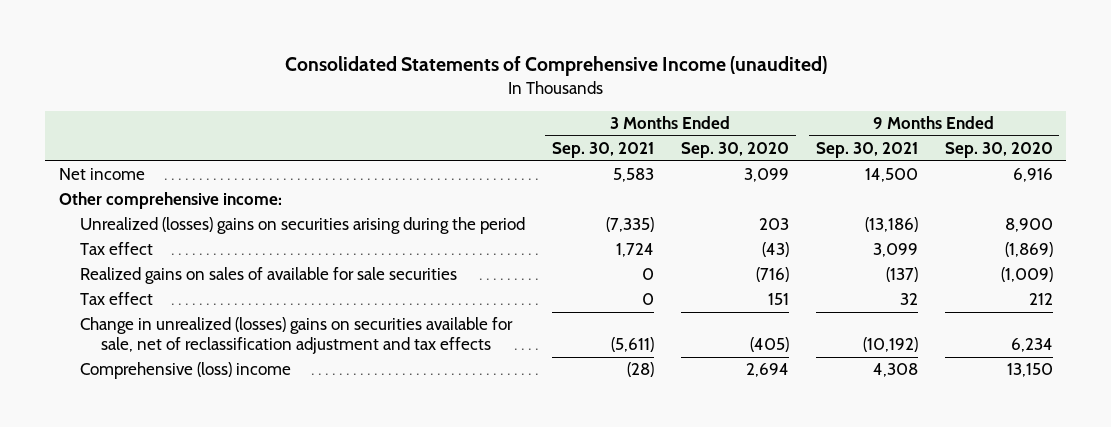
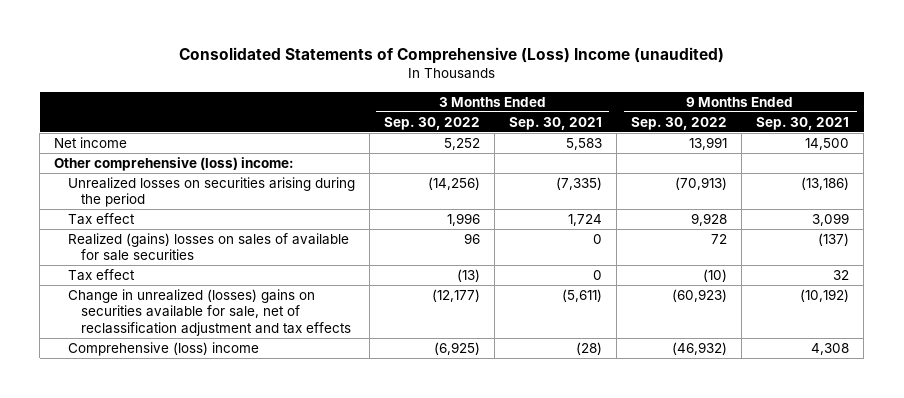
[284,56,827,77] Consolidated Statements of Comprehensive Income (unaudited) -> [178,47,724,65] Consolidated Statements of Comprehensive (Loss) Income (unaudited)
[680,142,789,159] Sep. 30, 2020 -> none
[944,142,1053,159] Sep. 30, 2020 -> none
none -> [383,116,480,130] Sep. 30, 2022
none -> [631,116,728,130] Sep. 30, 2022
[58,192,282,210] Other comprehensive income: -> [54,156,295,171] Other comprehensive (loss) income:
[80,217,526,235] Unrealized (losses) gains on securities arising during the period -> [67,176,355,208] Unrealized losses on securities arising during the period
[80,267,458,285] Realized gains on sales of available for sale securities -> [67,232,349,262] Realized (gains) losses on sales of available for sale securities

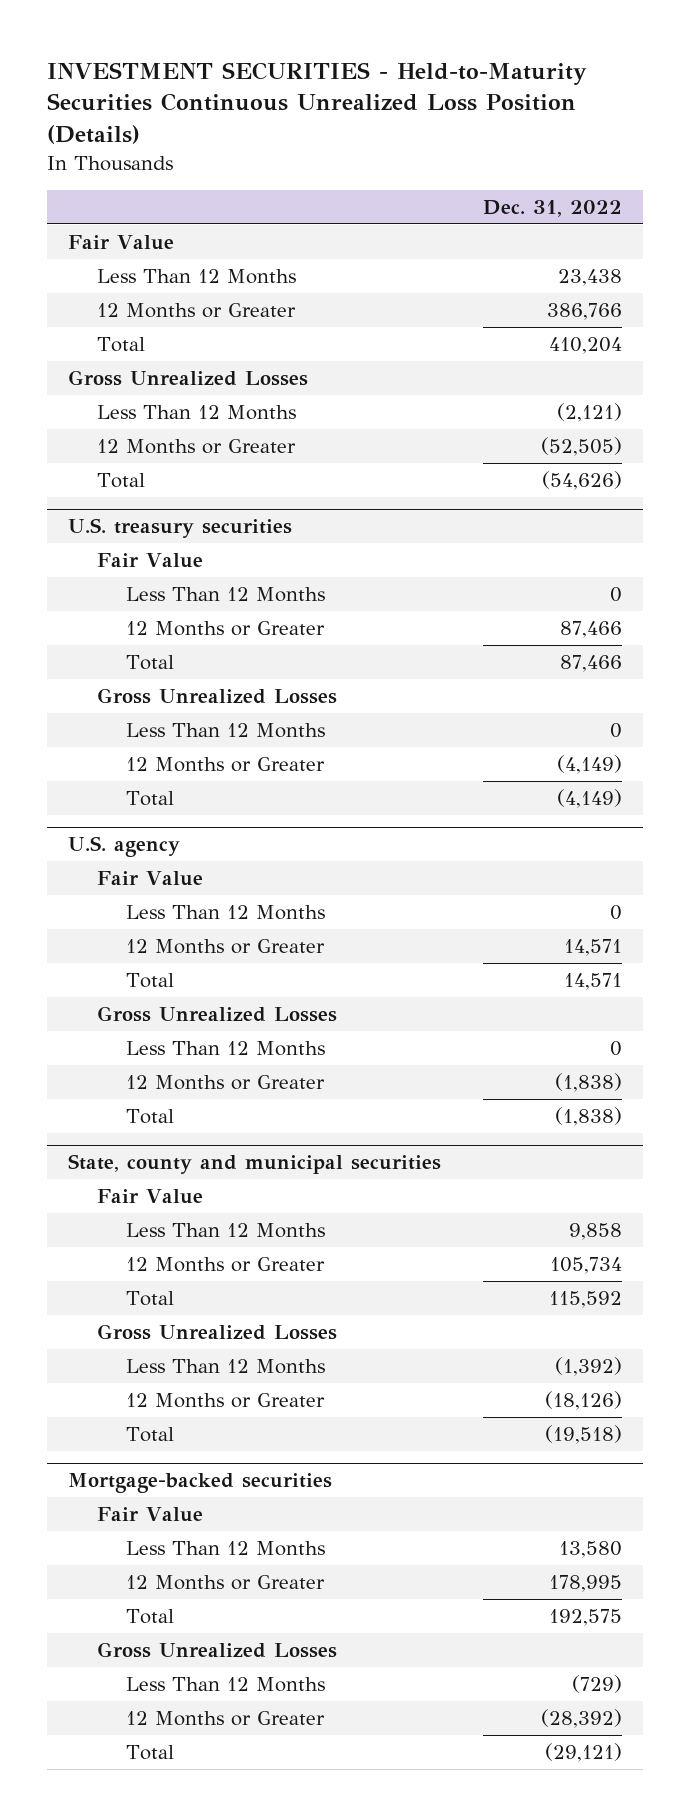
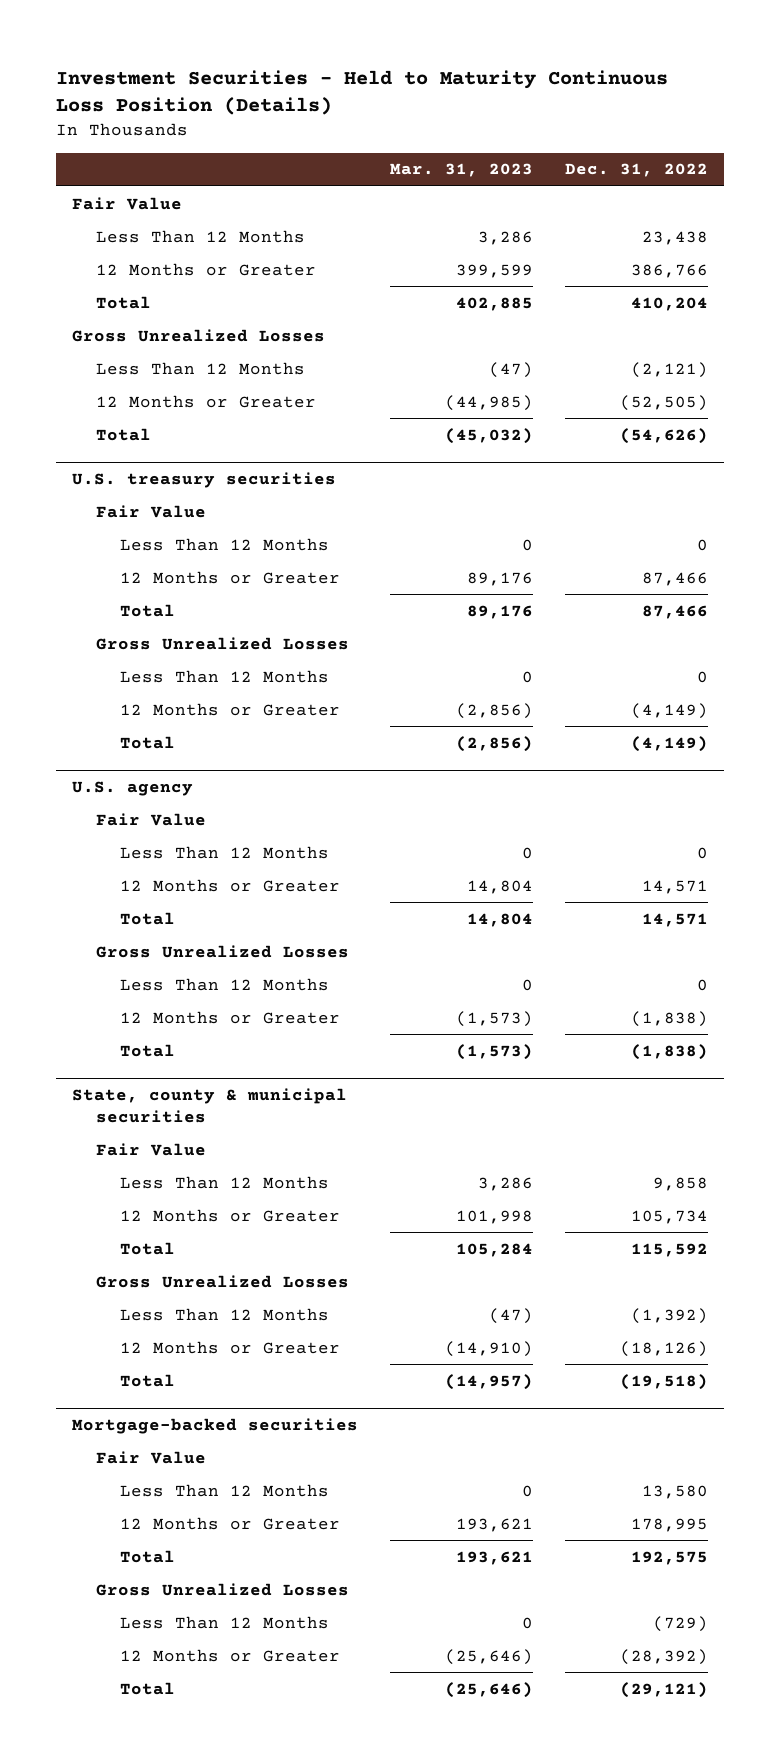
[46,61,587,145] INVESTMENT SECURITIES - Held-to-Maturity Securities Continuous Unrealized Loss Position (Details) -> [56,69,669,116] Investment Securities - Held to Maturity Continuous Loss Position (Details)
none -> [390,163,534,178] Mar. 31, 2023
[67,1153,441,1174] State, county and municipal securities -> [72,1087,348,1123] State, county & municipal securities

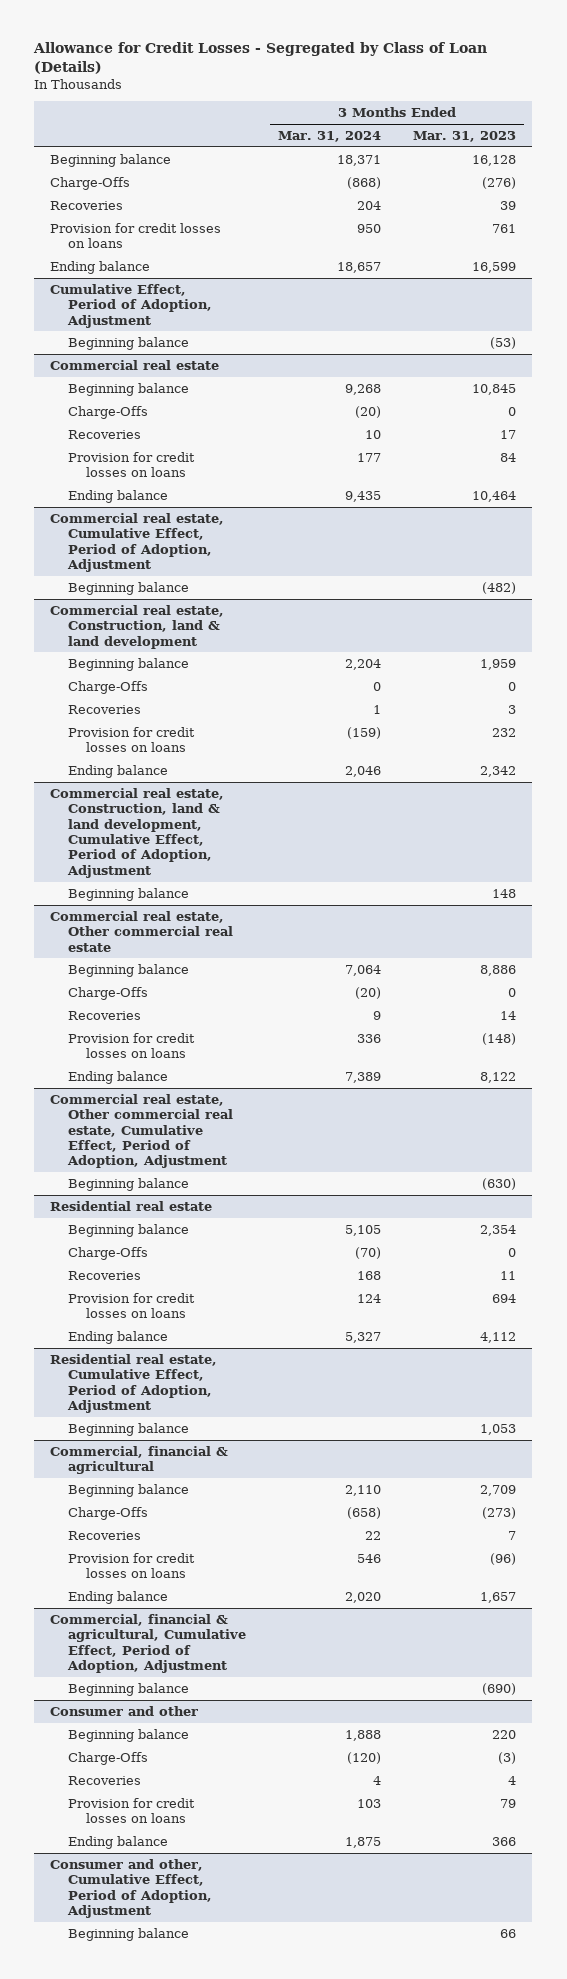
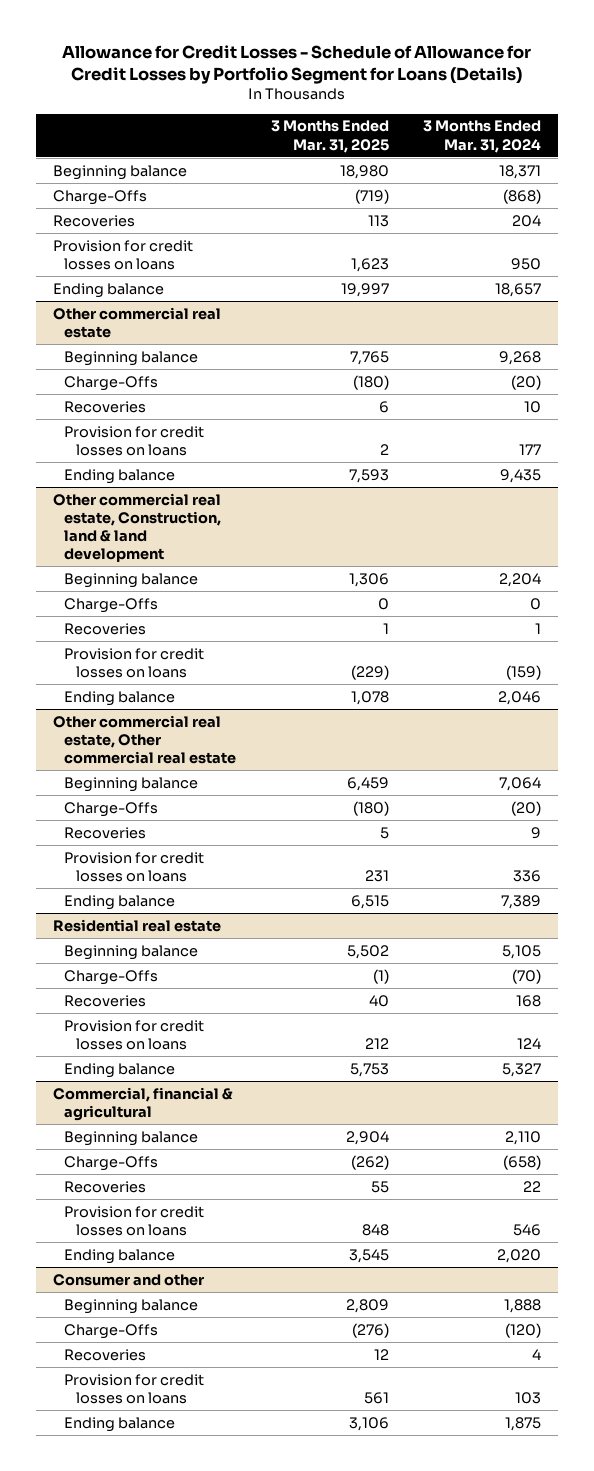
[33,42,488,75] Allowance for Credit Losses - Segregated by Class of Loan (Details) -> [61,44,531,85] Allowance for Credit Losses - Schedule of Allowance for Credit Losses by Portfolio Segment for Loans (Details)
[413,130,517,142] Mar. 31, 2023 -> none
none -> [270,120,389,153] 3 Months Ended Mar. 31, 2025
[50,283,212,328] Cumulative Effect, Period of Adoption, Adjustment -> none
[67,336,189,350] Beginning balance -> none
[50,359,220,370] Commercial real estate -> [52,306,221,338] Other commercial real estate
[50,512,225,572] Commercial real estate, Cumulative Effect, Period of Adoption, Adjustment -> none
[67,581,189,595] Beginning balance -> none
[50,604,225,649] Commercial real estate, Construction, land & land development -> [52,492,222,563] Other commercial real estate, Construction, land & land development
[50,787,225,878] Commercial real estate, Construction, land & land development, Cumulative Effect, Period of Adoption, Adjustment -> none
[67,887,189,901] Beginning balance -> none
[50,910,233,952] Commercial real estate, Other commercial real estate -> [52,714,237,765] Other commercial real estate, Other commercial real estate
[50,1093,233,1169] Commercial real estate, Other commercial real estate, Cumulative Effect, Period of Adoption, Adjustment -> none
[67,1177,189,1191] Beginning balance -> none
[50,1353,218,1413] Residential real estate, Cumulative Effect, Period of Adoption, Adjustment -> none
[67,1422,189,1436] Beginning balance -> none
[50,1613,246,1673] Commercial, financial & agricultural, Cumulative Effect, Period of Adoption, Adjustment -> none
[67,1682,189,1696] Beginning balance -> none
[50,1858,212,1918] Consumer and other, Cumulative Effect, Period of Adoption, Adjustment -> none
[67,1927,189,1941] Beginning balance -> none

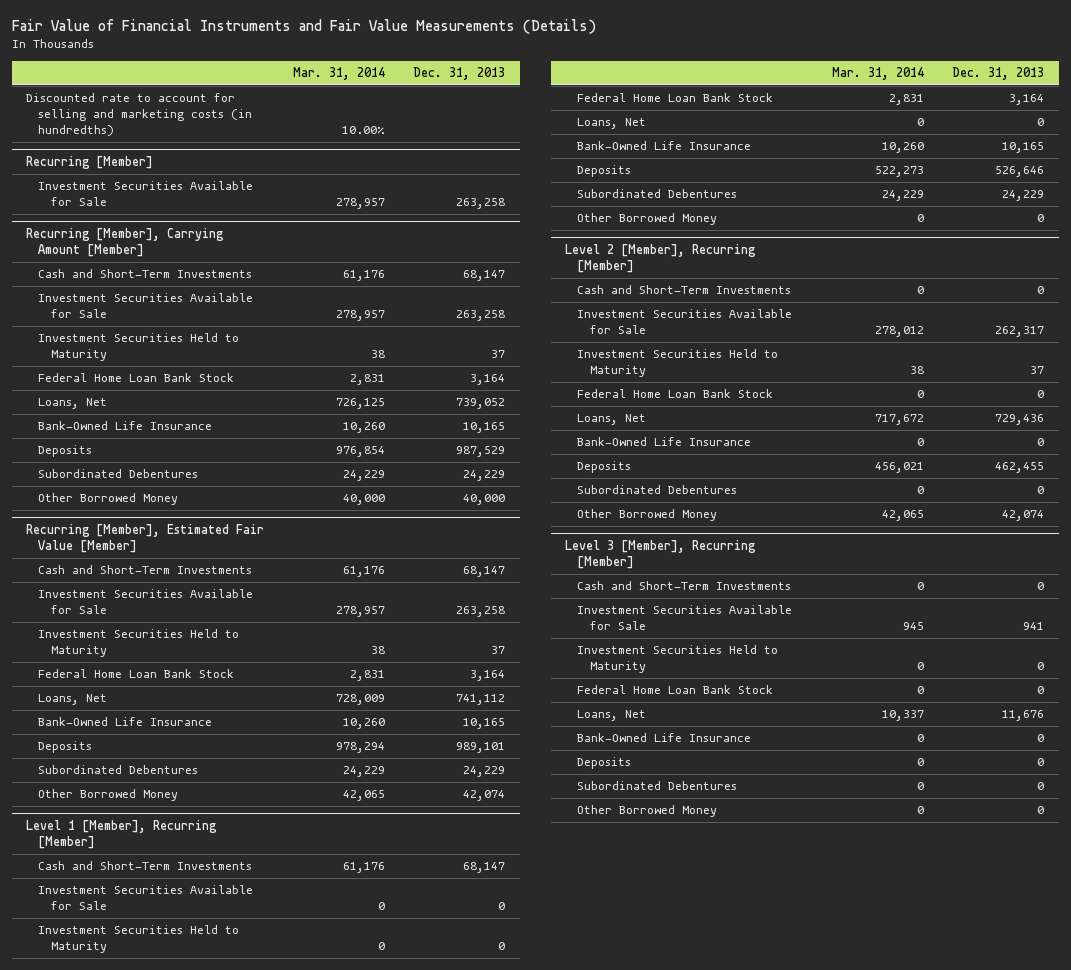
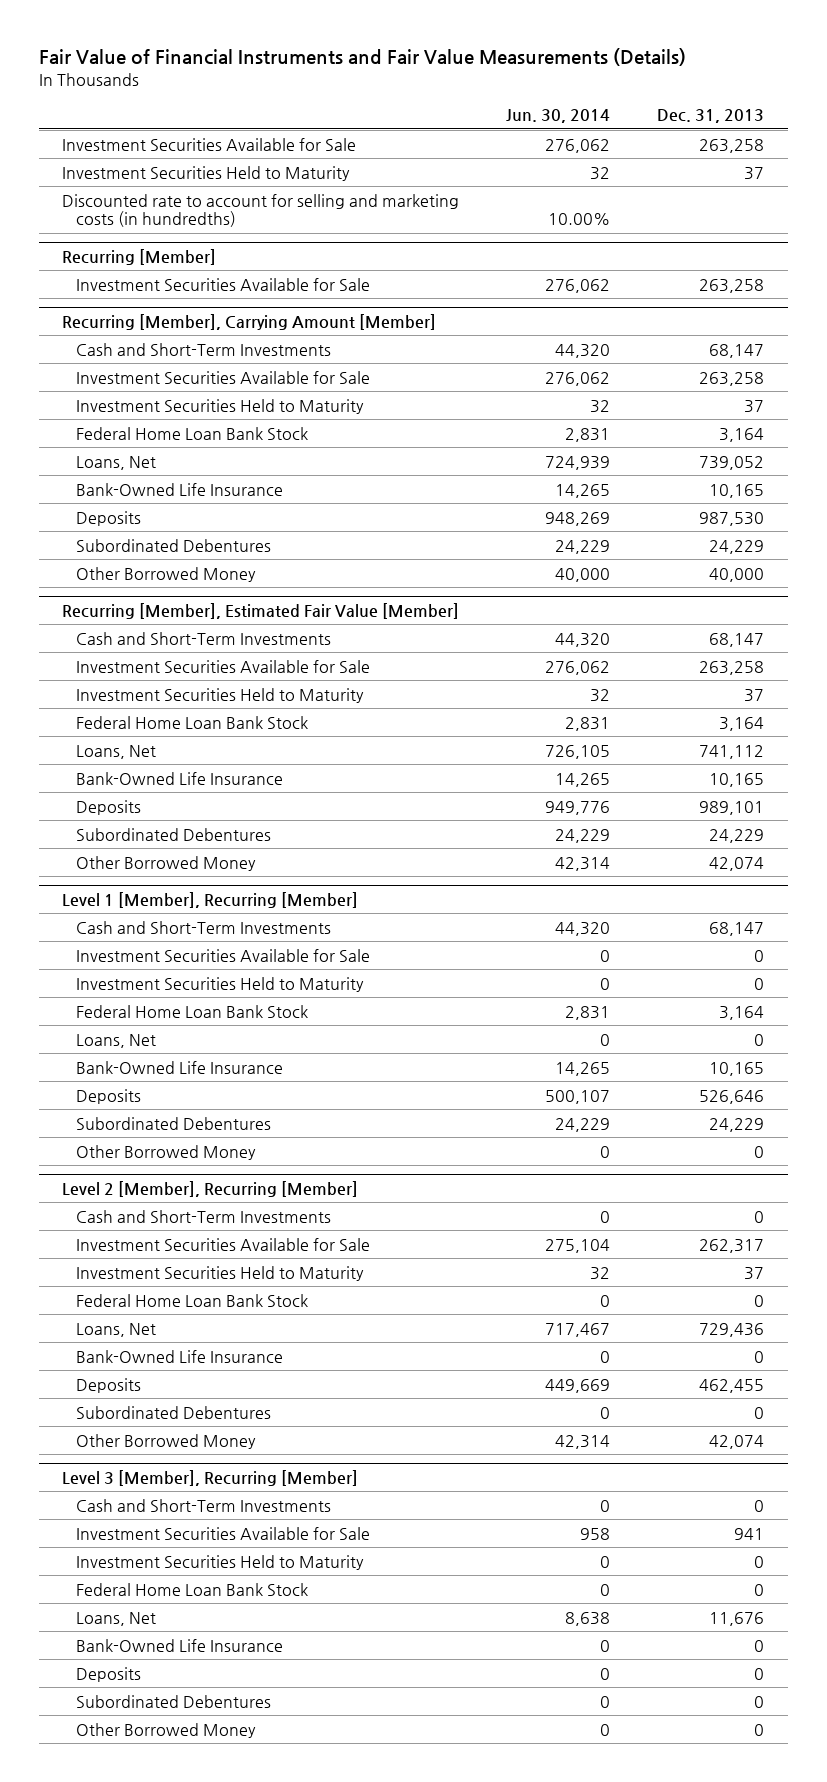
[292,67,385,81] Mar. 31, 2014 -> none
none -> [506,109,611,124] Jun. 30, 2014
none -> [62,137,357,151] Investment Securities Available for Sale
none -> [62,165,351,181] Investment Securities Held to Maturity
[456,446,506,458] 987,529 -> [699,511,765,526] 987,530

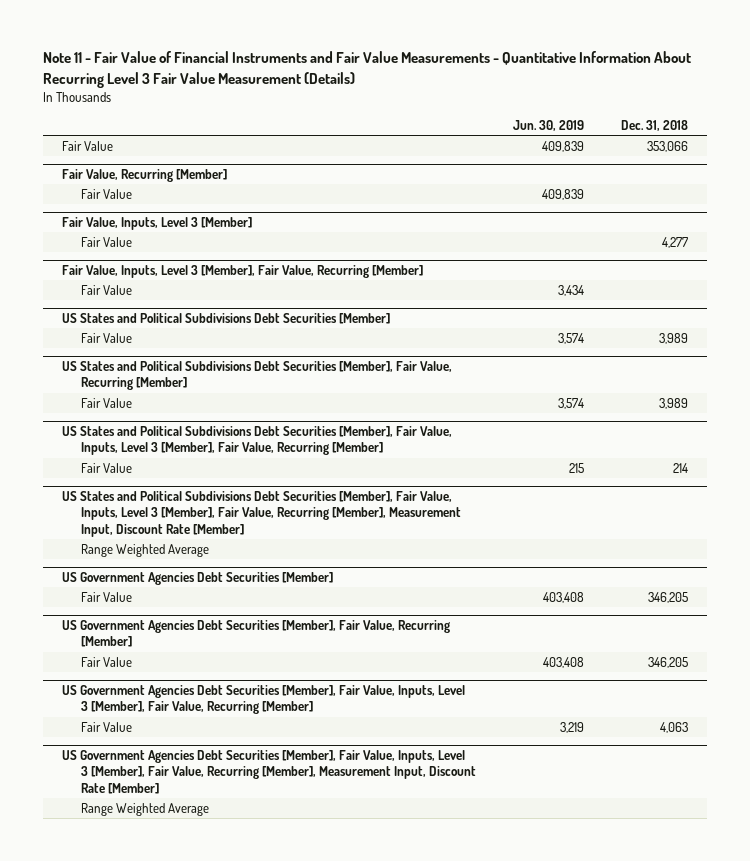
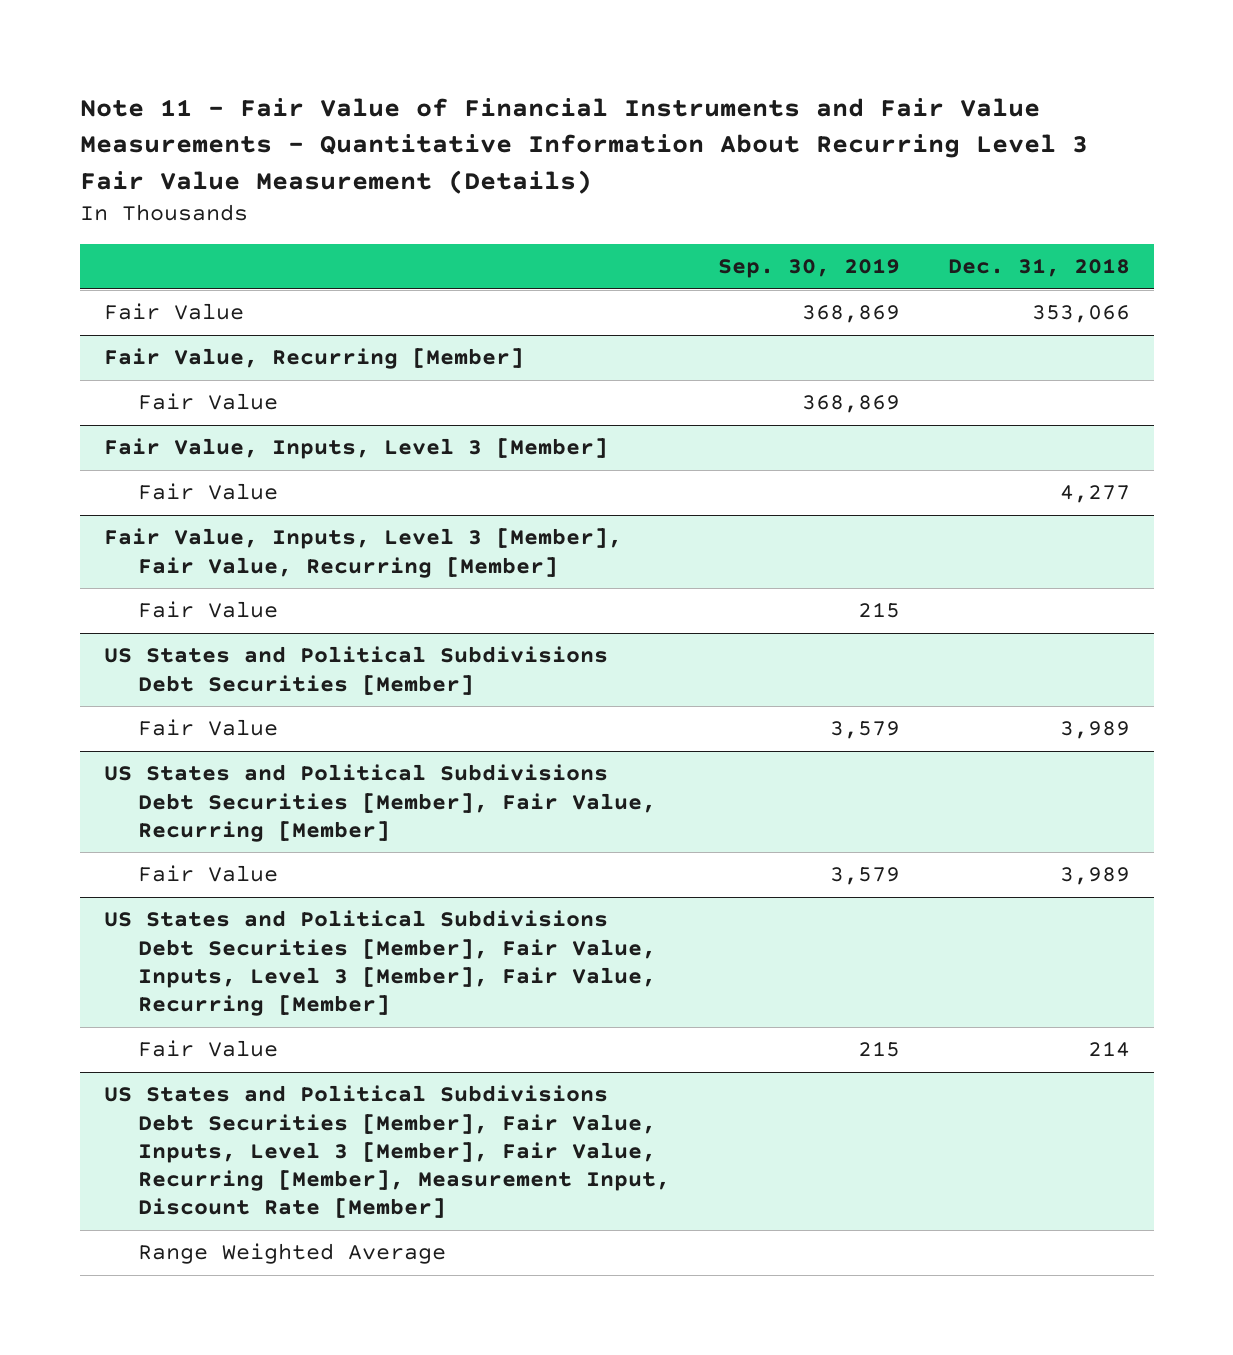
[513,119,585,131] Jun. 30, 2019 -> none
none -> [717,258,900,279] Sep. 30, 2019
[61,572,333,586] US Government Agencies Debt Securities [Member] -> none
[81,591,133,602] Fair Value -> none
[61,620,450,648] US Government Agencies Debt Securities [Member], Fair Value, Recurring [Member] -> none
[81,656,133,667] Fair Value -> none
[61,685,465,715] US Government Agencies Debt Securities [Member], Fair Value, Inputs, Level 3 [Member], Fair Value, Recurring [Member] -> none
[81,721,133,732] Fair Value -> none
[61,750,477,794] US Government Agencies Debt Securities [Member], Fair Value, Inputs, Level 3 [Member], Fair Value, Recurring [Member], Measurement Input, Discount Rate [Member] -> none
[81,802,210,816] Range Weighted Average -> none

